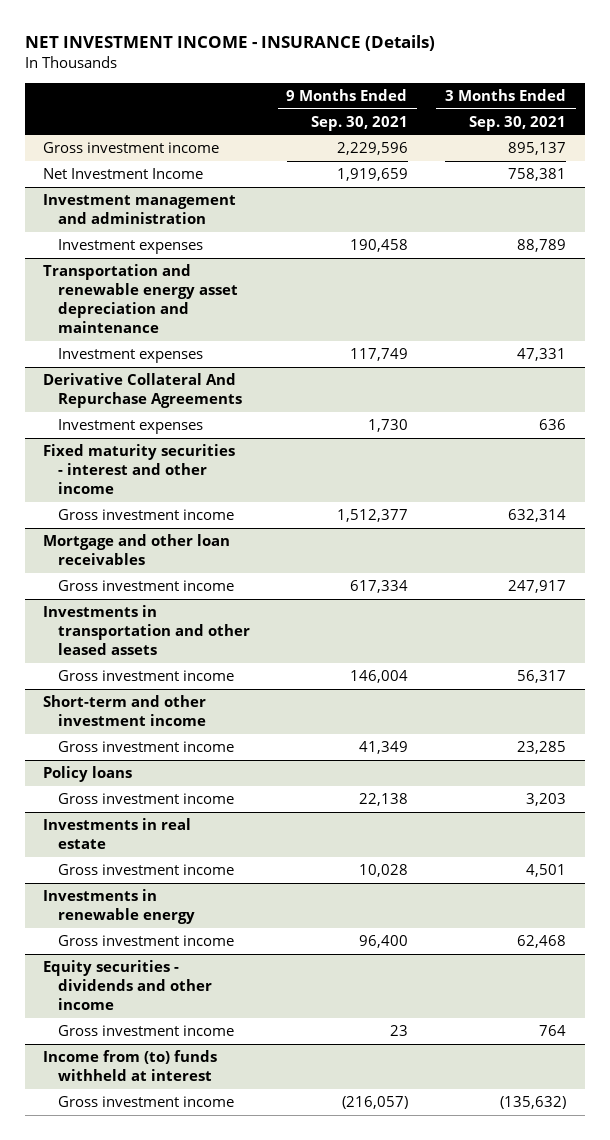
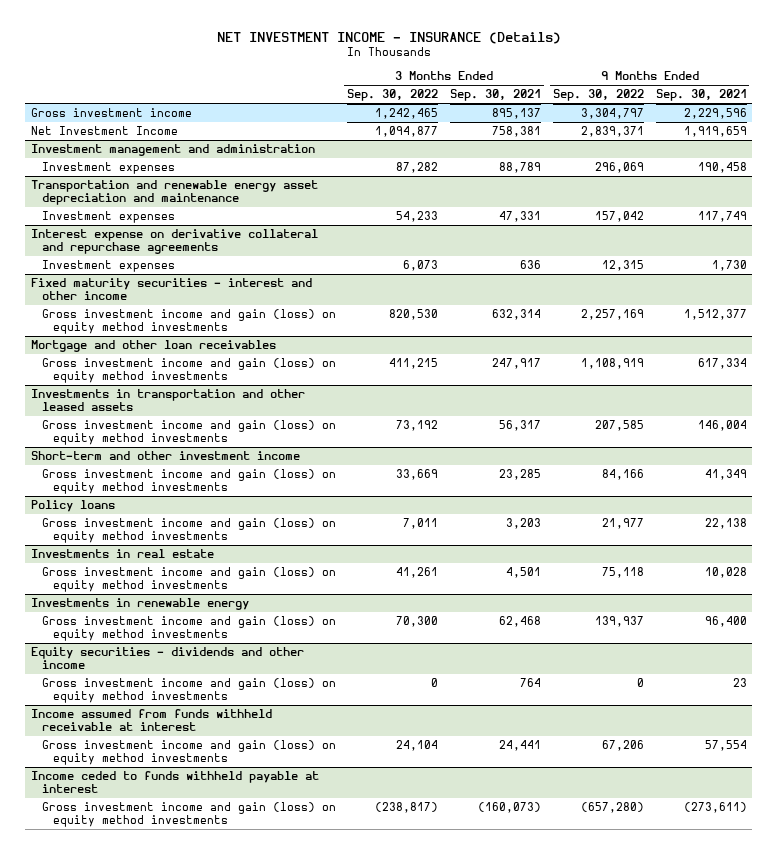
none -> [347,89,439,102] Sep. 30, 2022
none -> [552,89,644,102] Sep. 30, 2022
[43,373,242,409] Derivative Collateral And Repurchase Agreements -> [30,229,318,254] Interest expense on derivative collateral and repurchase agreements
[57,509,234,521] Gross investment income -> [41,309,336,334] Gross investment income and gain (loss) on equity method investments
[57,580,234,592] Gross investment income -> [41,358,336,383] Gross investment income and gain (loss) on equity method investments
[57,670,234,682] Gross investment income -> [41,420,336,445] Gross investment income and gain (loss) on equity method investments
[57,741,234,753] Gross investment income -> [41,469,336,494] Gross investment income and gain (loss) on equity method investments
[57,793,234,805] Gross investment income -> [41,518,336,543] Gross investment income and gain (loss) on equity method investments
[57,864,234,876] Gross investment income -> [41,567,336,592] Gross investment income and gain (loss) on equity method investments
[57,935,234,947] Gross investment income -> [41,616,336,641] Gross investment income and gain (loss) on equity method investments
[57,1096,234,1108] Gross investment income -> none
[57,1025,234,1037] Gross investment income -> [41,678,336,703] Gross investment income and gain (loss) on equity method investments
[43,1050,218,1082] Income from (to) funds withheld at interest -> [30,709,272,731] Income assumed from funds withheld receivable at interest
none -> [41,740,336,765] Gross investment income and gain (loss) on equity method investments
none -> [30,771,319,793] Income ceded to funds withheld payable at interest
none -> [41,802,336,827] Gross investment income and gain (loss) on equity method investments

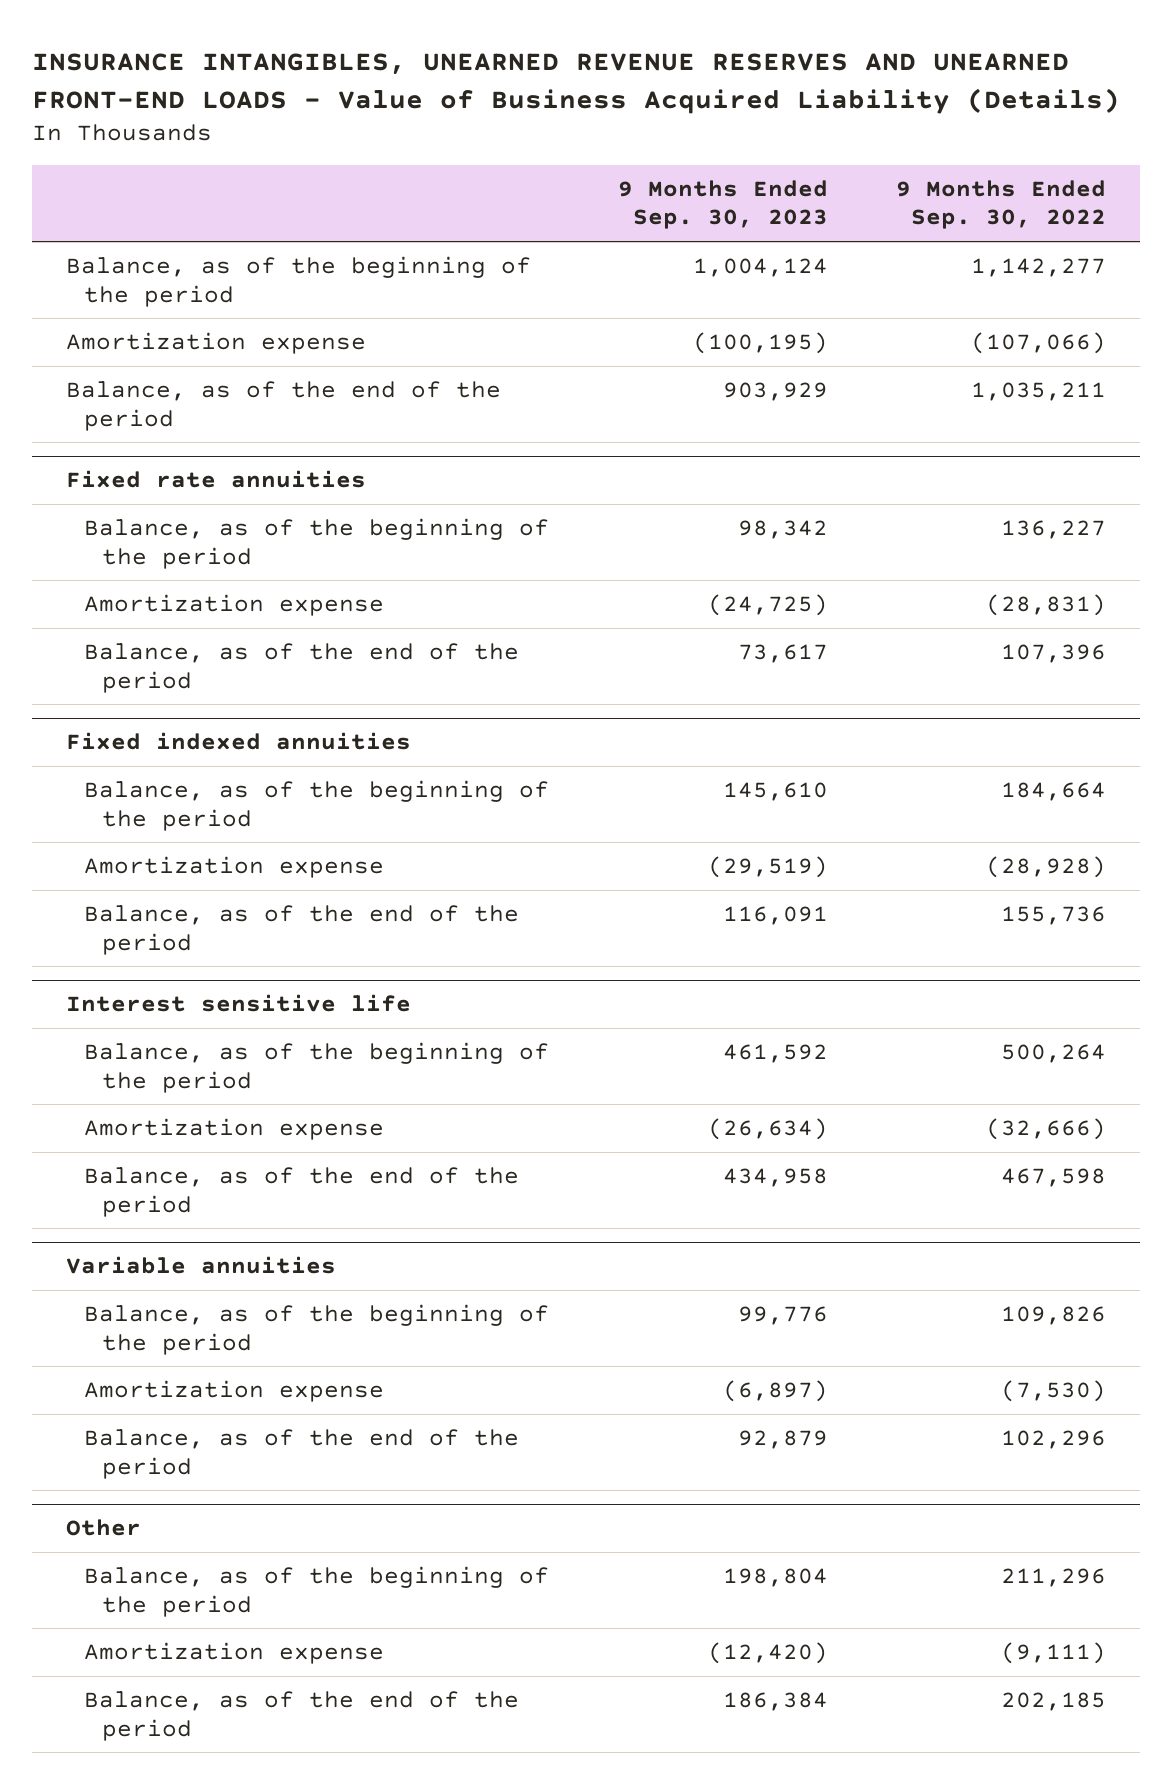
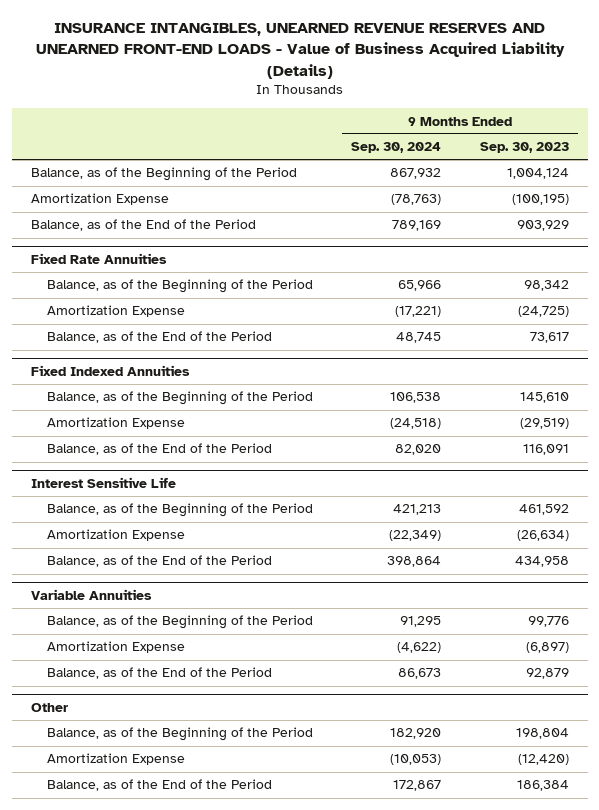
[895,179,1106,230] 9 Months Ended Sep. 30, 2022 -> none
none -> [351,142,442,154] Sep. 30, 2024
[66,256,532,307] Balance, as of the beginning of the period -> [30,167,297,182] Balance, as of the Beginning of the Period
[66,332,367,355] Amortization expense -> [30,193,169,206] Amortization Expense
[66,381,502,431] Balance, as of the end of the period -> [30,219,256,232] Balance, as of the End of the Period
[66,470,367,489] Fixed rate annuities -> [30,252,167,264] Fixed Rate Annuities
[84,518,550,569] Balance, as of the beginning of the period -> [46,279,313,294] Balance, as of the Beginning of the Period
[84,594,385,617] Amortization expense -> [46,305,185,318] Amortization Expense
[84,643,520,693] Balance, as of the end of the period -> [46,331,272,344] Balance, as of the End of the Period
[66,732,412,751] Fixed indexed annuities -> [30,364,190,376] Fixed Indexed Annuities
[84,780,550,831] Balance, as of the beginning of the period -> [46,391,313,406] Balance, as of the Beginning of the Period
[84,856,385,879] Amortization expense -> [46,417,185,430] Amortization Expense
[84,905,520,955] Balance, as of the end of the period -> [46,443,272,456] Balance, as of the End of the Period
[66,994,412,1013] Interest sensitive life -> [30,476,176,488] Interest Sensitive Life
[84,1042,550,1093] Balance, as of the beginning of the period -> [46,503,313,518] Balance, as of the Beginning of the Period
[84,1118,385,1141] Amortization expense -> [46,529,185,542] Amortization Expense
[84,1167,520,1217] Balance, as of the end of the period -> [46,555,272,568] Balance, as of the End of the Period
[66,1256,337,1275] Variable annuities -> [30,588,152,600] Variable Annuities
[84,1304,550,1355] Balance, as of the beginning of the period -> [46,615,313,630] Balance, as of the Beginning of the Period
[84,1380,385,1403] Amortization expense -> [46,641,185,654] Amortization Expense
[84,1429,520,1479] Balance, as of the end of the period -> [46,667,272,680] Balance, as of the End of the Period
[84,1566,550,1617] Balance, as of the beginning of the period -> [46,727,313,742] Balance, as of the Beginning of the Period
[84,1642,385,1665] Amortization expense -> [46,753,185,766] Amortization Expense
[84,1691,520,1741] Balance, as of the end of the period -> [46,779,272,792] Balance, as of the End of the Period

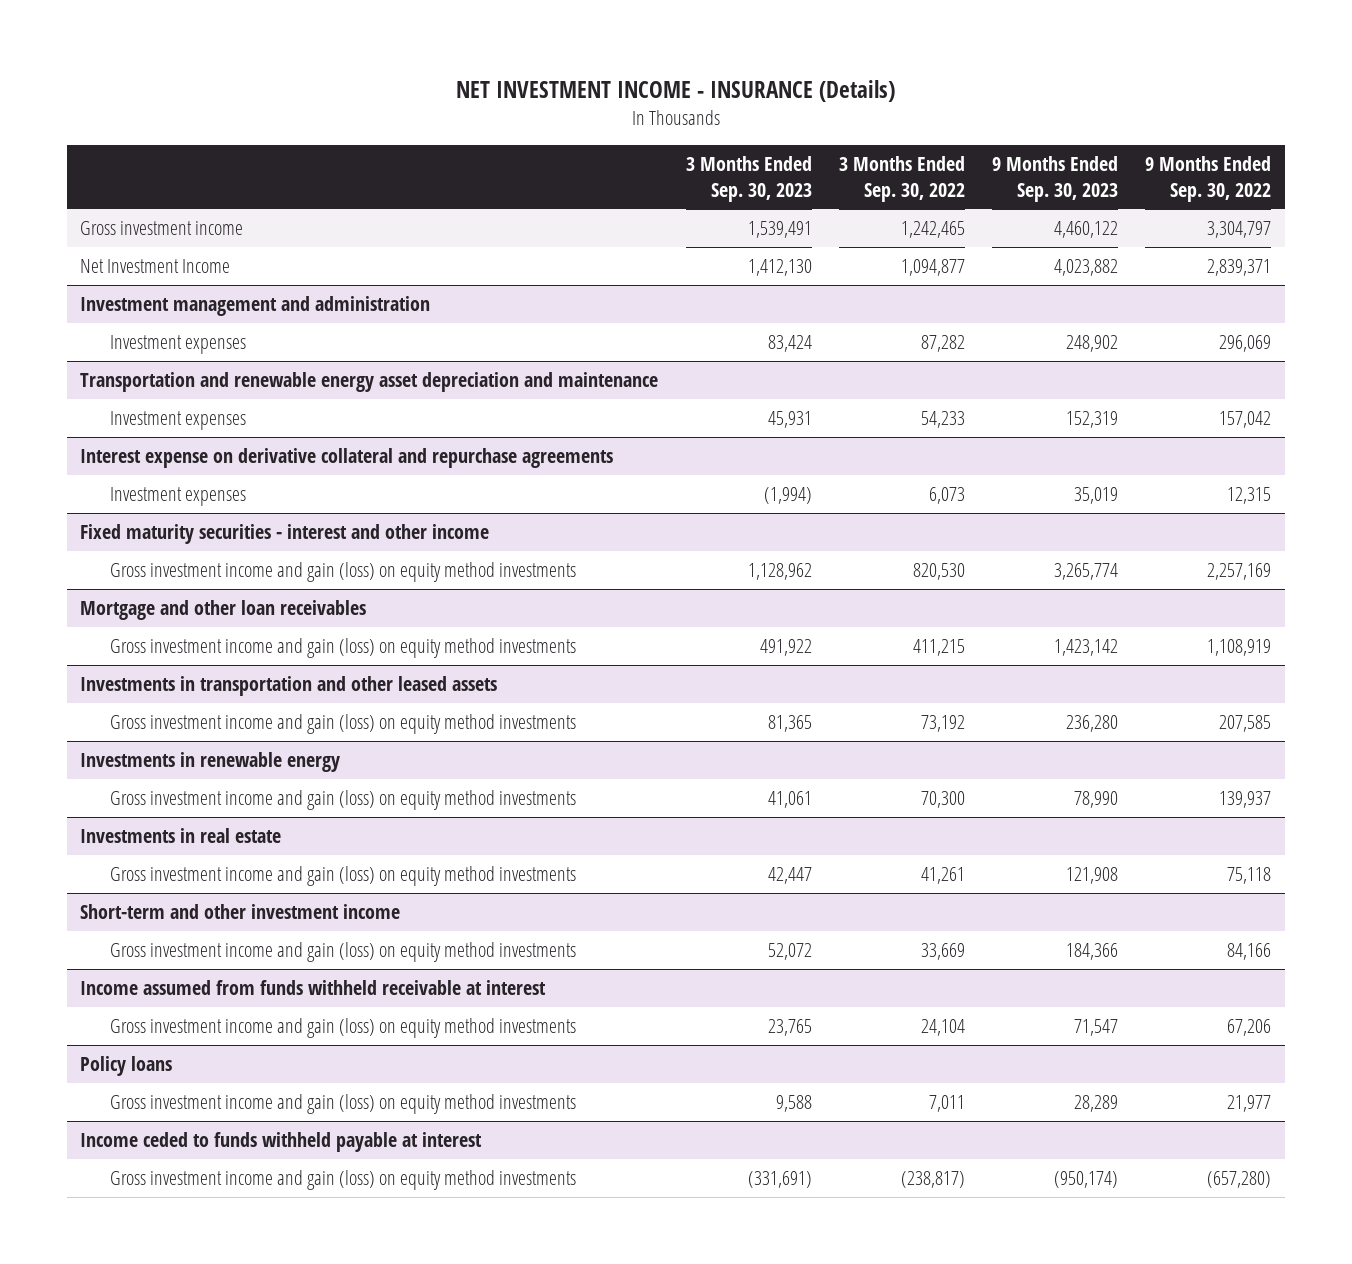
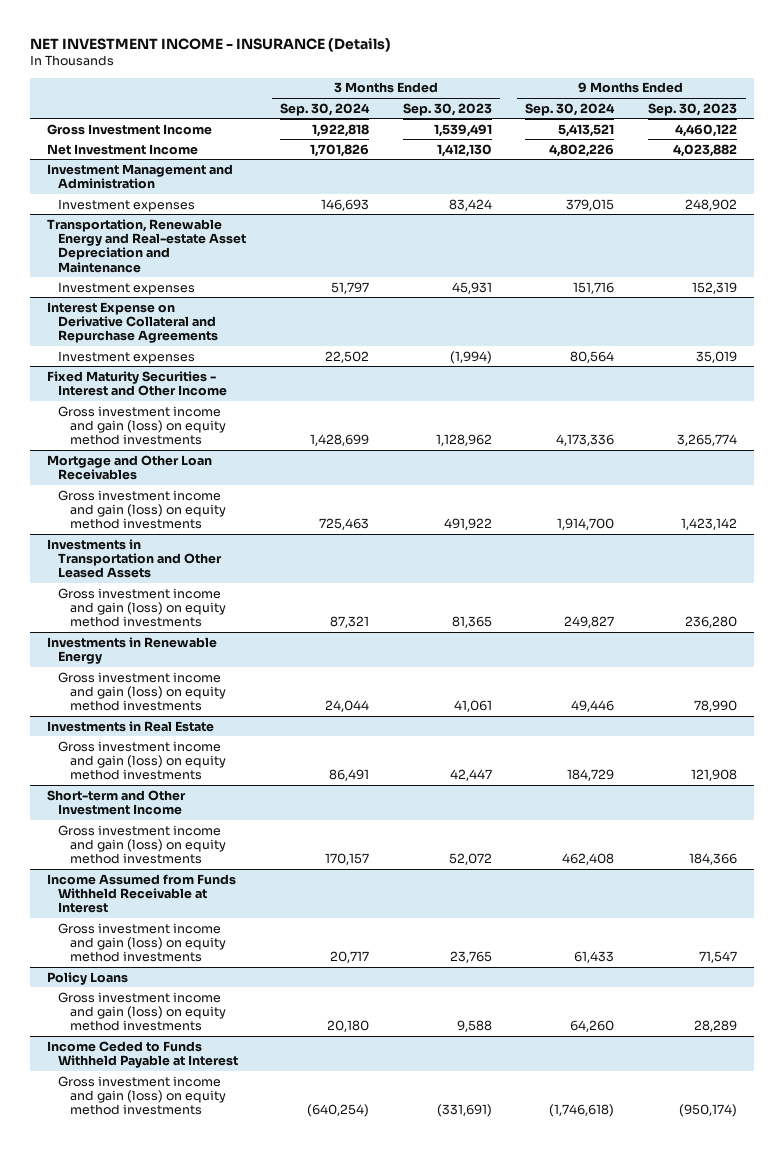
[838,155,965,202] 3 Months Ended Sep. 30, 2022 -> none
[1145,155,1272,202] 9 Months Ended Sep. 30, 2022 -> none
none -> [279,102,370,116] Sep. 30, 2024
none -> [525,102,616,116] Sep. 30, 2024
[80,221,244,236] Gross investment income -> [46,123,212,135] Gross Investment Income
[80,296,431,317] Investment management and administration -> [46,163,233,189] Investment Management and Administration
[80,372,659,393] Transportation and renewable energy asset depreciation and maintenance -> [46,218,247,273] Transportation, Renewable Energy and Real-estate Asset Depreciation and Maintenance
[80,448,614,469] Interest expense on derivative collateral and repurchase agreements -> [46,301,219,344] Interest Expense on Derivative Collateral and Repurchase Agreements
[80,524,490,545] Fixed maturity securities - interest and other income -> [46,370,228,396] Fixed Maturity Securities - Interest and Other Income
[80,600,367,621] Mortgage and other loan receivables -> [46,454,212,480] Mortgage and Other Loan Receivables
[80,676,498,697] Investments in transportation and other leased assets -> [46,538,223,579] Investments in Transportation and Other Leased Assets
[80,752,341,773] Investments in renewable energy -> [46,636,217,664] Investments in Renewable Energy
[80,828,282,844] Investments in real estate -> [46,720,214,732] Investments in Real Estate
[80,904,401,920] Short-term and other investment income -> [46,789,186,815] Short-term and Other Investment Income
[80,980,547,996] Income assumed from funds withheld receivable at interest -> [46,873,236,914] Income Assumed from Funds Withheld Receivable at Interest
[80,1056,173,1077] Policy loans -> [46,971,128,985] Policy Loans
[80,1132,483,1153] Income ceded to funds withheld payable at interest -> [46,1040,239,1068] Income Ceded to Funds Withheld Payable at Interest

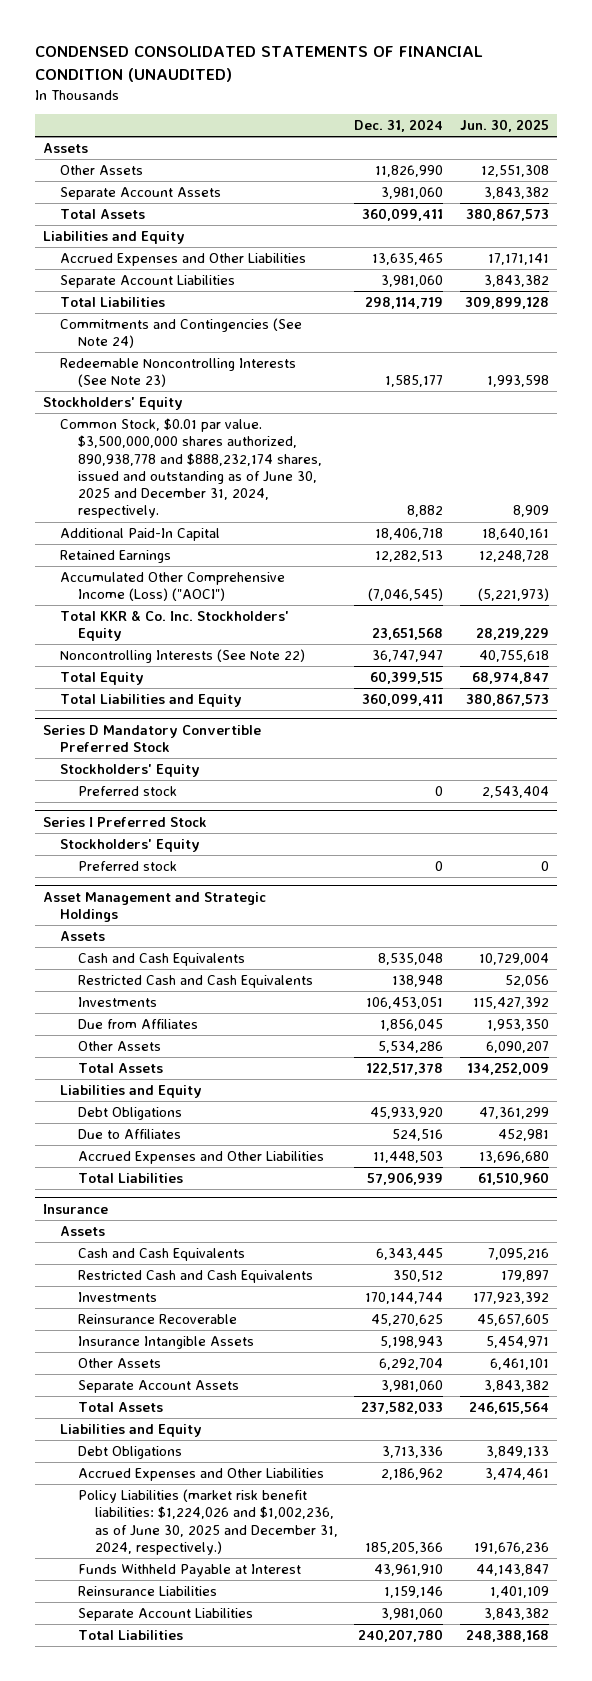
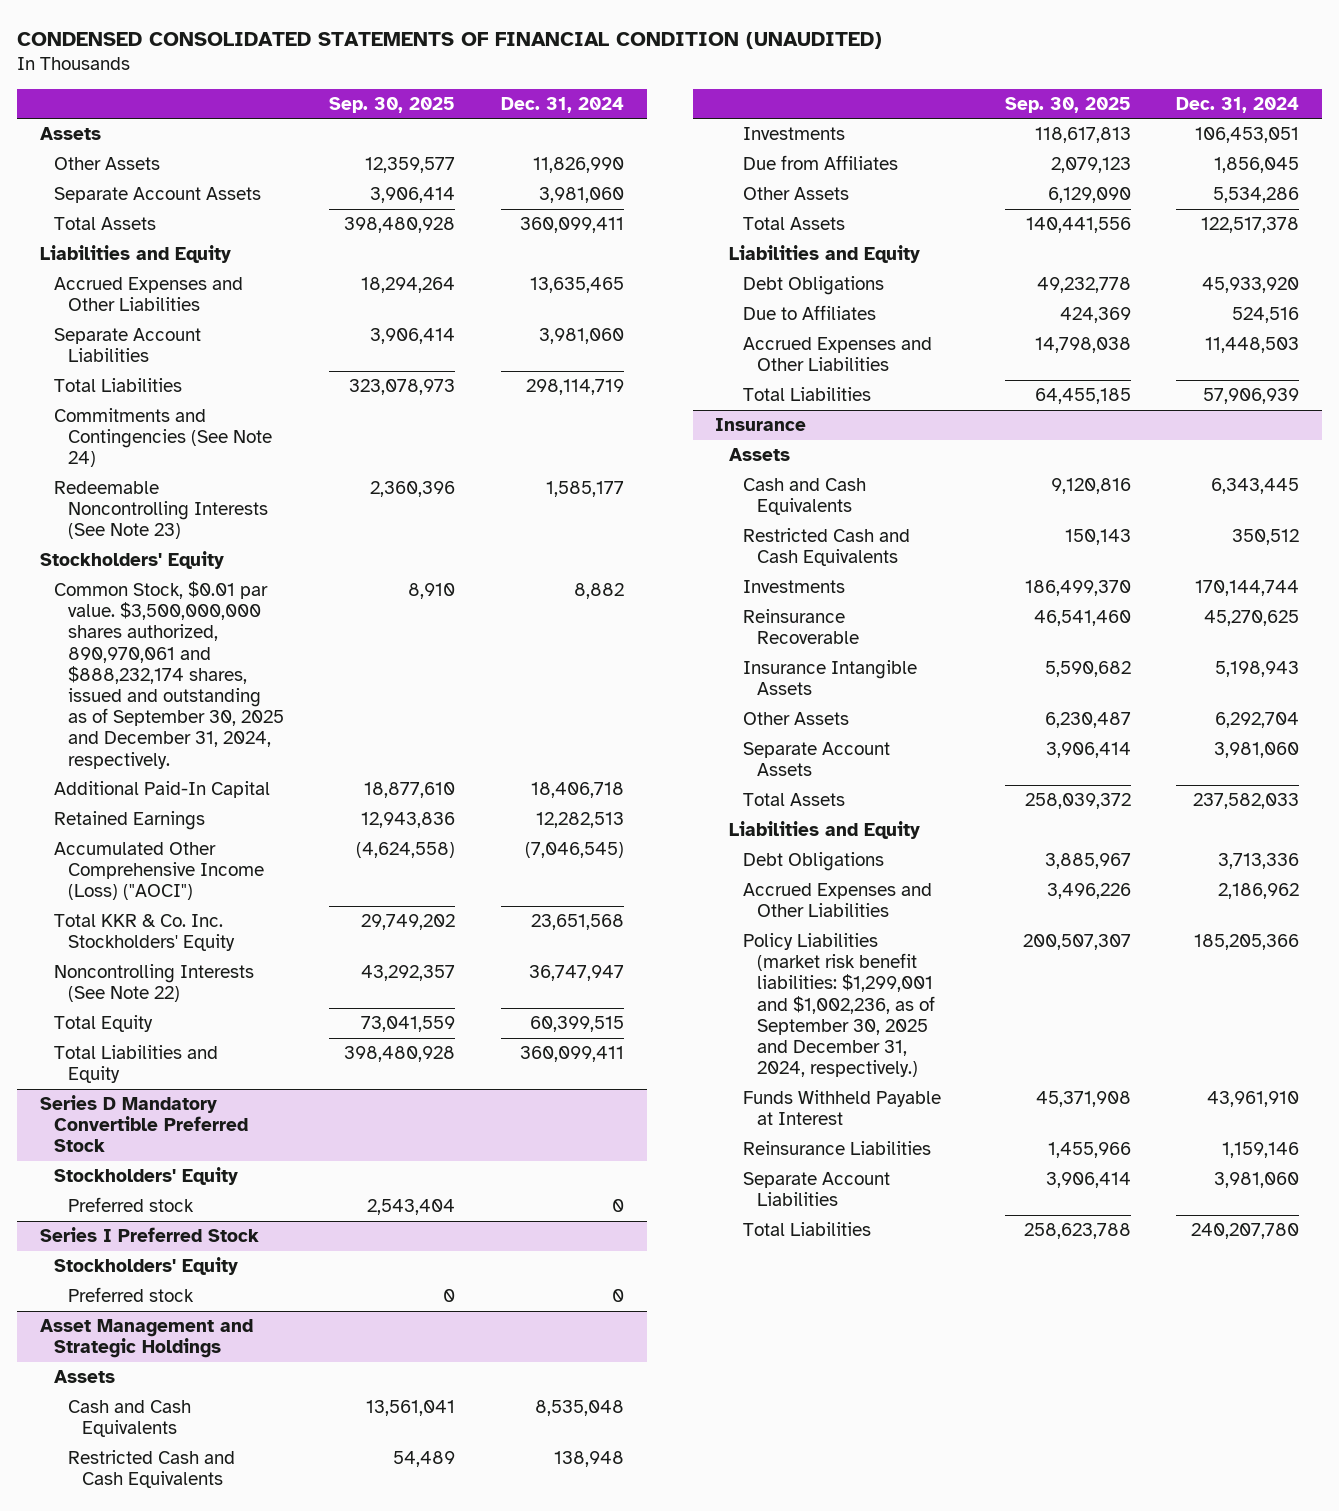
[459,119,549,133] Jun. 30, 2025 -> none
none -> [329,96,456,113] Sep. 30, 2025
[60,418,322,519] Common Stock, $0.01 par value. $3,500,000,000 shares authorized, 890,938,778 and $888,232,174 shares, issued and outstanding as of June 30, 2025 and December 31, 2024, respectively. -> [53,581,284,769] Common Stock, $0.01 par value. $3,500,000,000 shares authorized, 890,970,061 and $888,232,174 shares, issued and outstanding as of September 30, 2025 and December 31, 2024, respectively.
[77,1489,338,1555] Policy Liabilities (market risk benefit liabilities: $1,224,026 and $1,002,236, as of June 30, 2025 and December 31, 2024, respectively.) -> [743,933,936,1078] Policy Liabilities (market risk benefit liabilities: $1,299,001 and $1,002,236, as of September 30, 2025 and December 31, 2024, respectively.)

